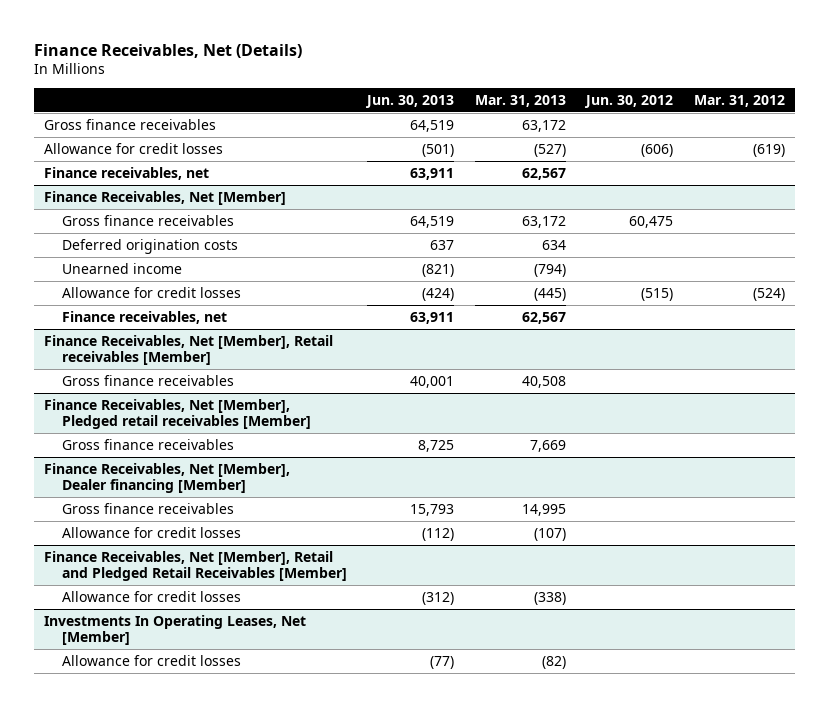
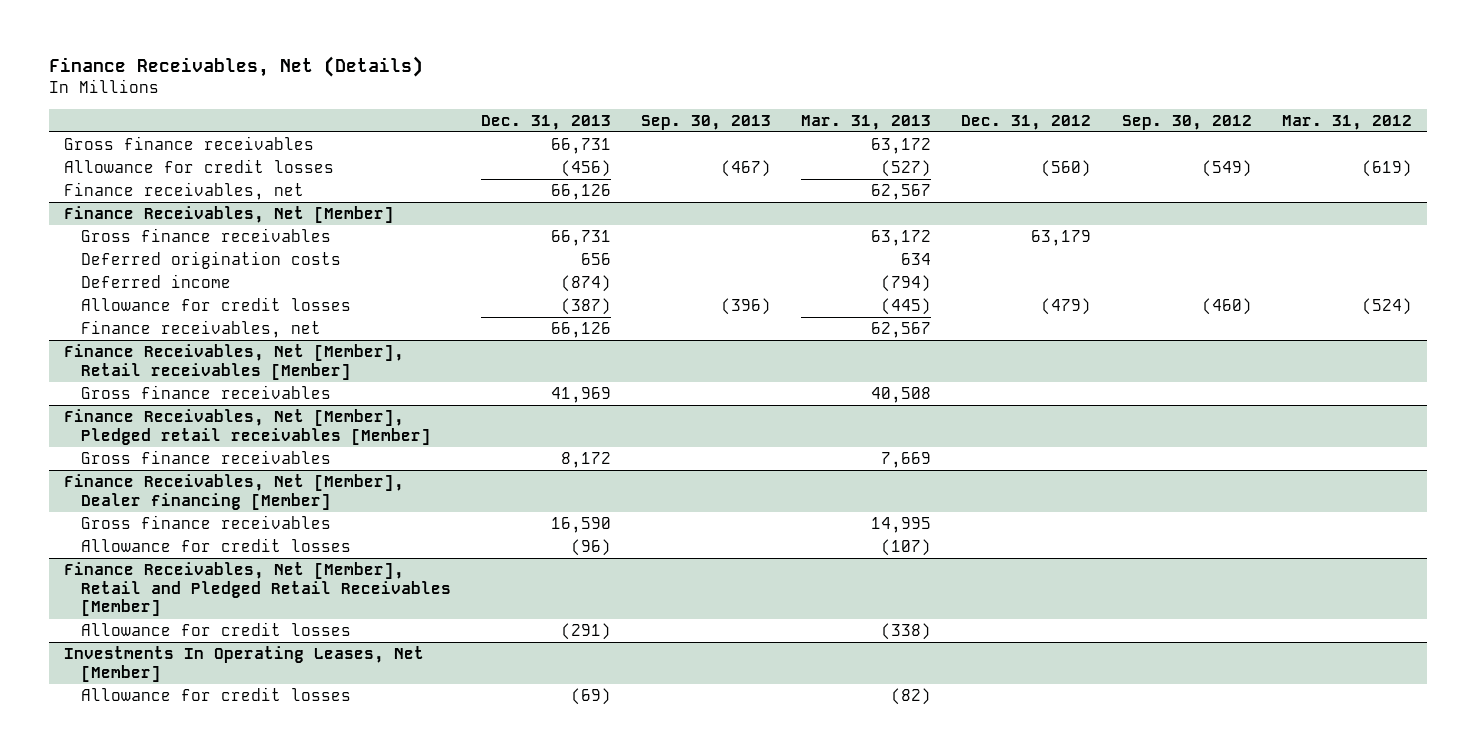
[365,94,455,108] Jun. 30, 2013 -> none
[584,94,674,108] Jun. 30, 2012 -> none
none -> [481,114,612,130] Dec. 31, 2013
none -> [641,114,772,130] Sep. 30, 2013
none -> [961,114,1092,130] Dec. 31, 2012
none -> [1121,114,1252,130] Sep. 30, 2012
[61,262,182,274] Unearned income -> [80,274,231,289] Deferred income

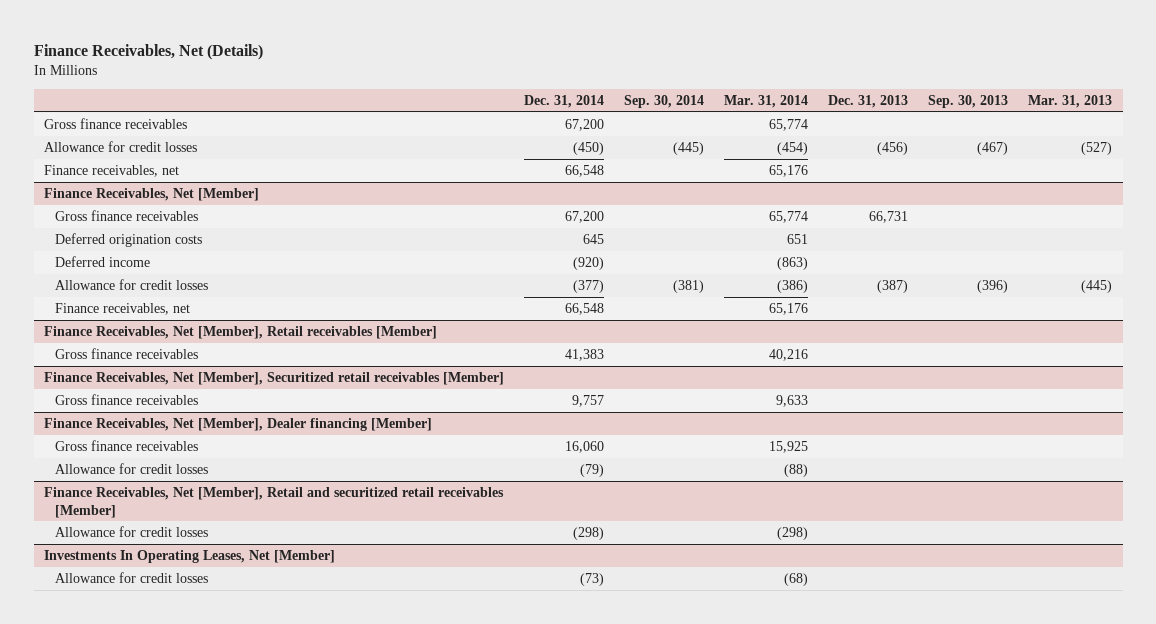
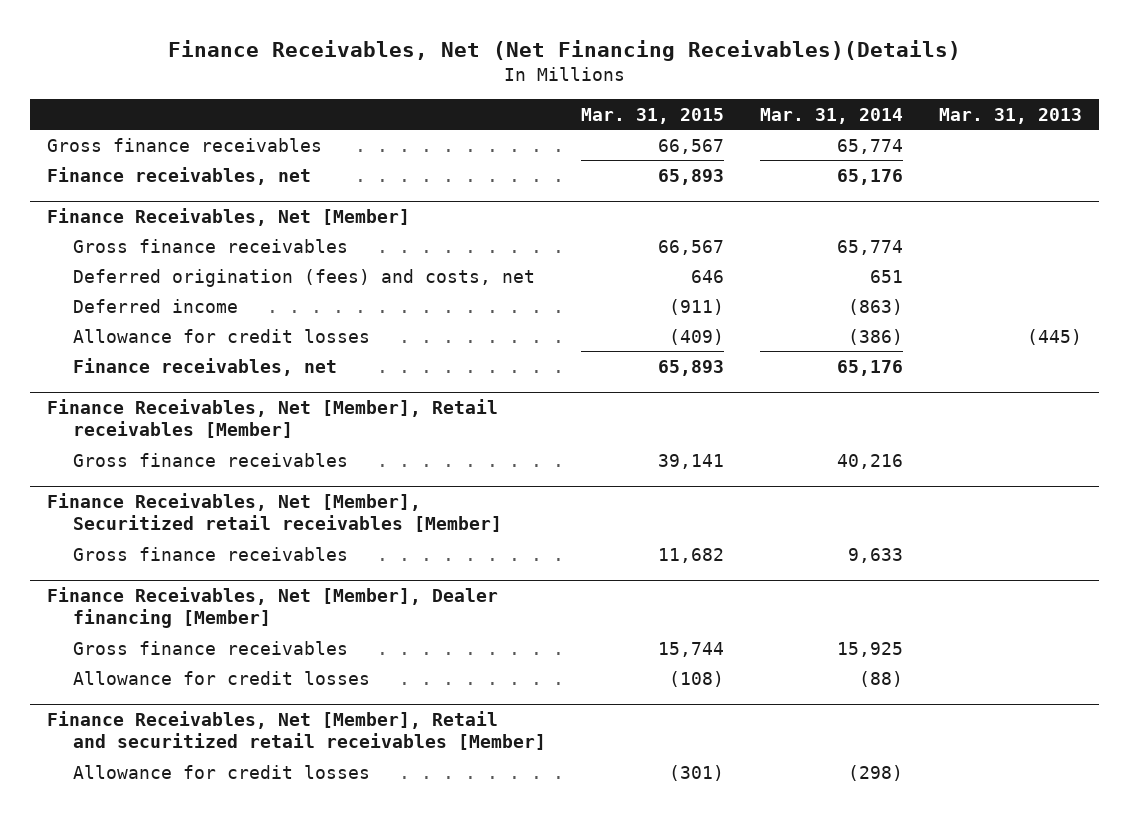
[33,43,263,60] Finance Receivables, Net (Details) -> [167,40,961,62] Finance Receivables, Net (Net Financing Receivables)(Details)
[524,94,605,108] Dec. 31, 2014 -> none
[624,94,705,108] Sep. 30, 2014 -> none
[828,94,909,108] Dec. 31, 2013 -> none
[928,94,1009,108] Sep. 30, 2013 -> none
none -> [581,107,725,124] Mar. 31, 2015
[44,140,198,152] Allowance for credit losses -> none
[55,232,203,247] Deferred origination costs -> [72,268,535,287] Deferred origination (fees) and costs, net
[44,549,336,563] Investments In Operating Leases, Net [Member] -> none
[55,571,209,583] Allowance for credit losses -> none

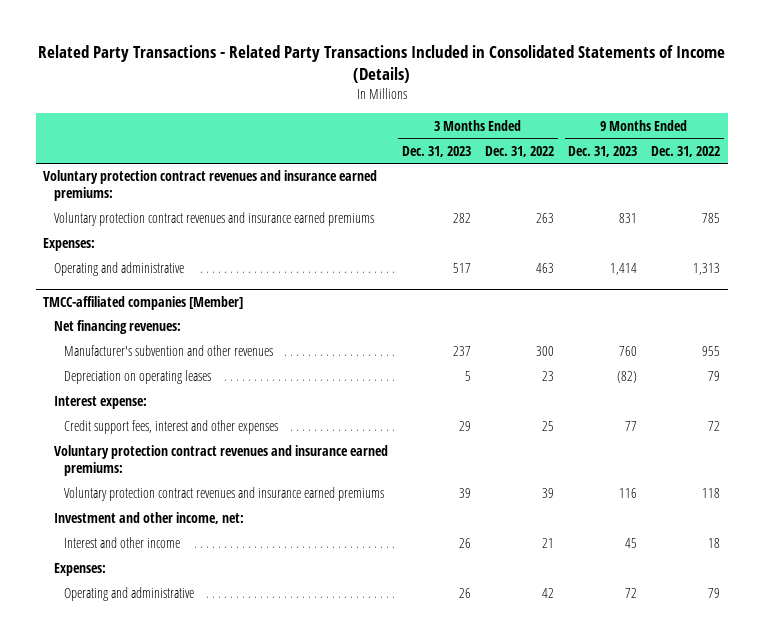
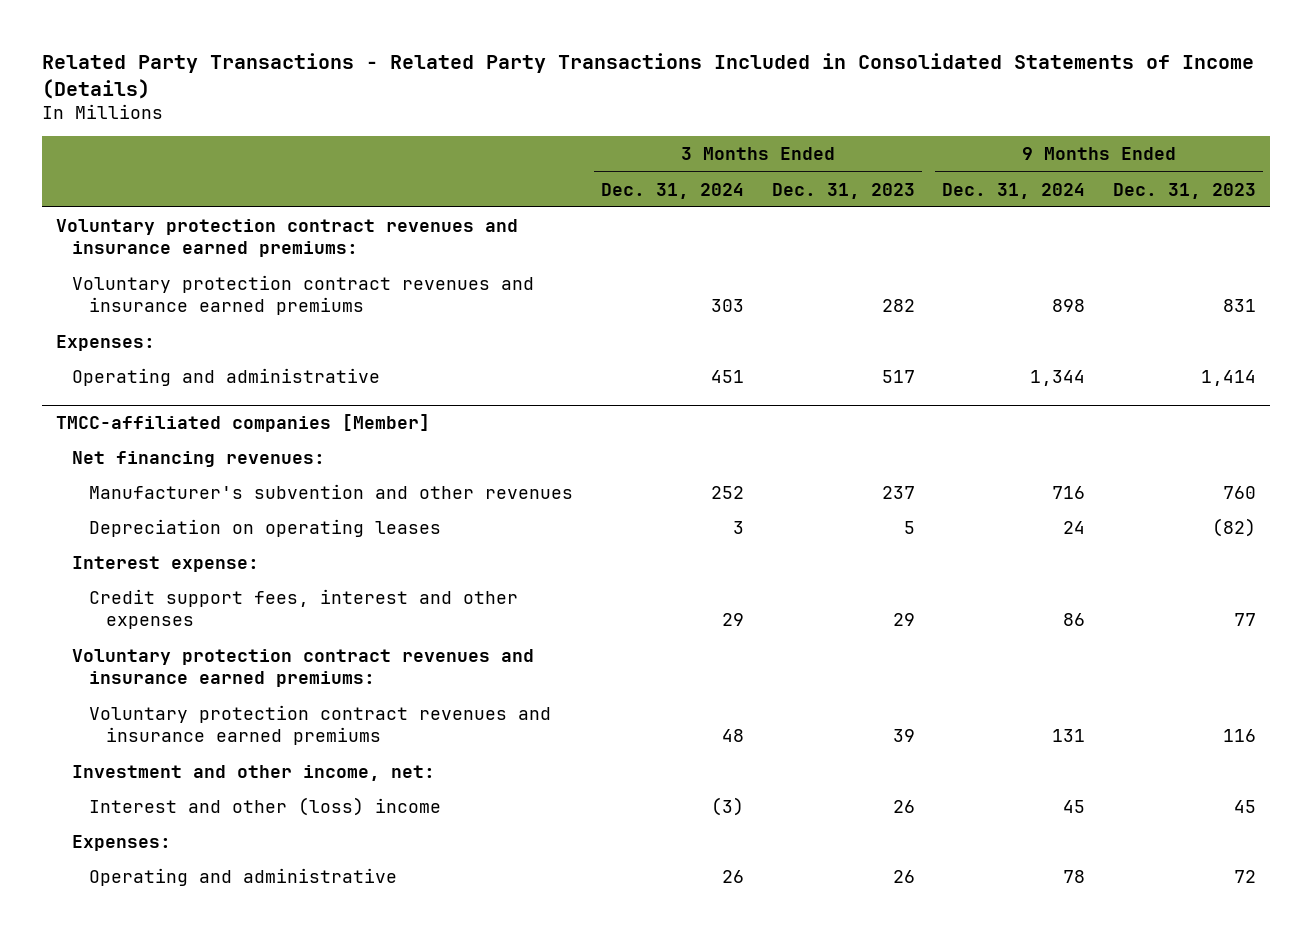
[485,145,555,157] Dec. 31, 2022 -> none
[651,145,721,157] Dec. 31, 2022 -> none
none -> [600,182,744,199] Dec. 31, 2024
none -> [942,182,1086,199] Dec. 31, 2024
[64,537,181,549] Interest and other income -> [88,796,441,816] Interest and other (loss) income

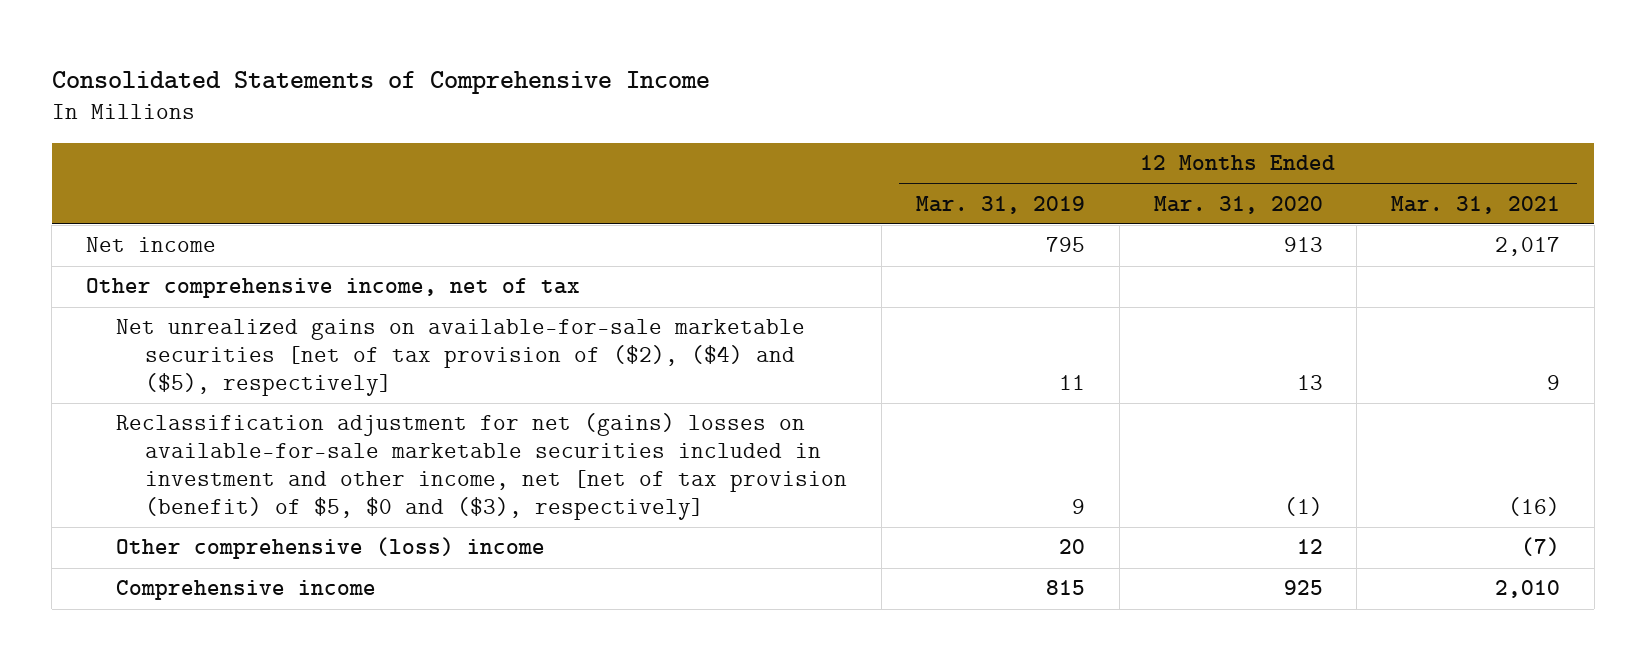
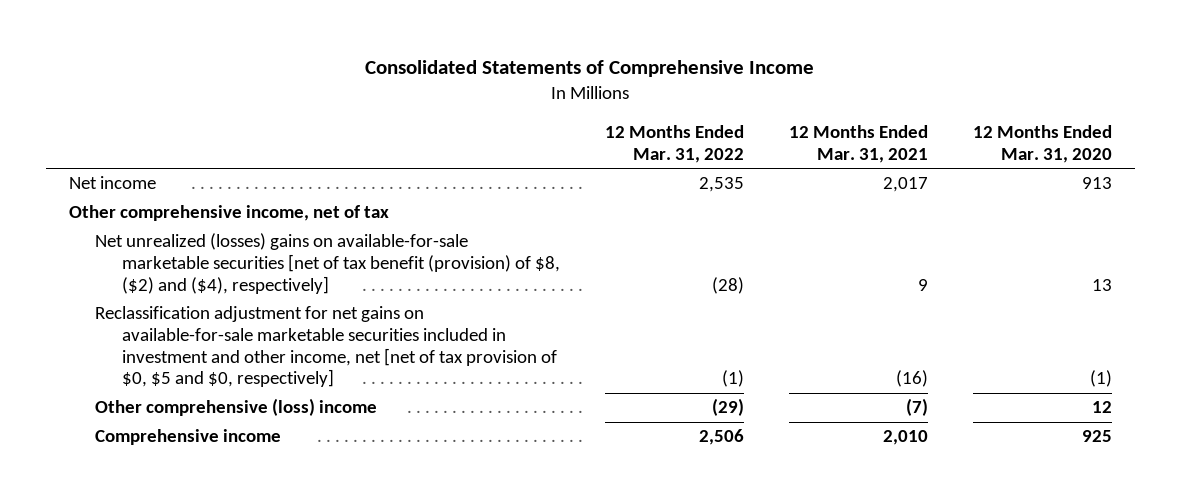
[915,195,1085,214] Mar. 31, 2019 -> none
none -> [605,125,745,163] 12 Months Ended Mar. 31, 2022
[115,319,805,396] Net unrealized gains on available-for-sale marketable securities [net of tax provision of ($2), ($4) and ($5), respectively] -> [95,233,560,294] Net unrealized (losses) gains on available-for-sale marketable securities [net of tax benefit (provision) of $8, ($2) and ($4), respectively]
[115,413,848,520] Reclassification adjustment for net (gains) losses on available-for-sale marketable securities included in investment and other income, net [net of tax provision (benefit) of $5, $0 and ($3), respectively] -> [95,306,557,388] Reclassification adjustment for net gains on available-for-sale marketable securities included in investment and other income, net [net of tax provision of $0, $5 and $0, respectively]

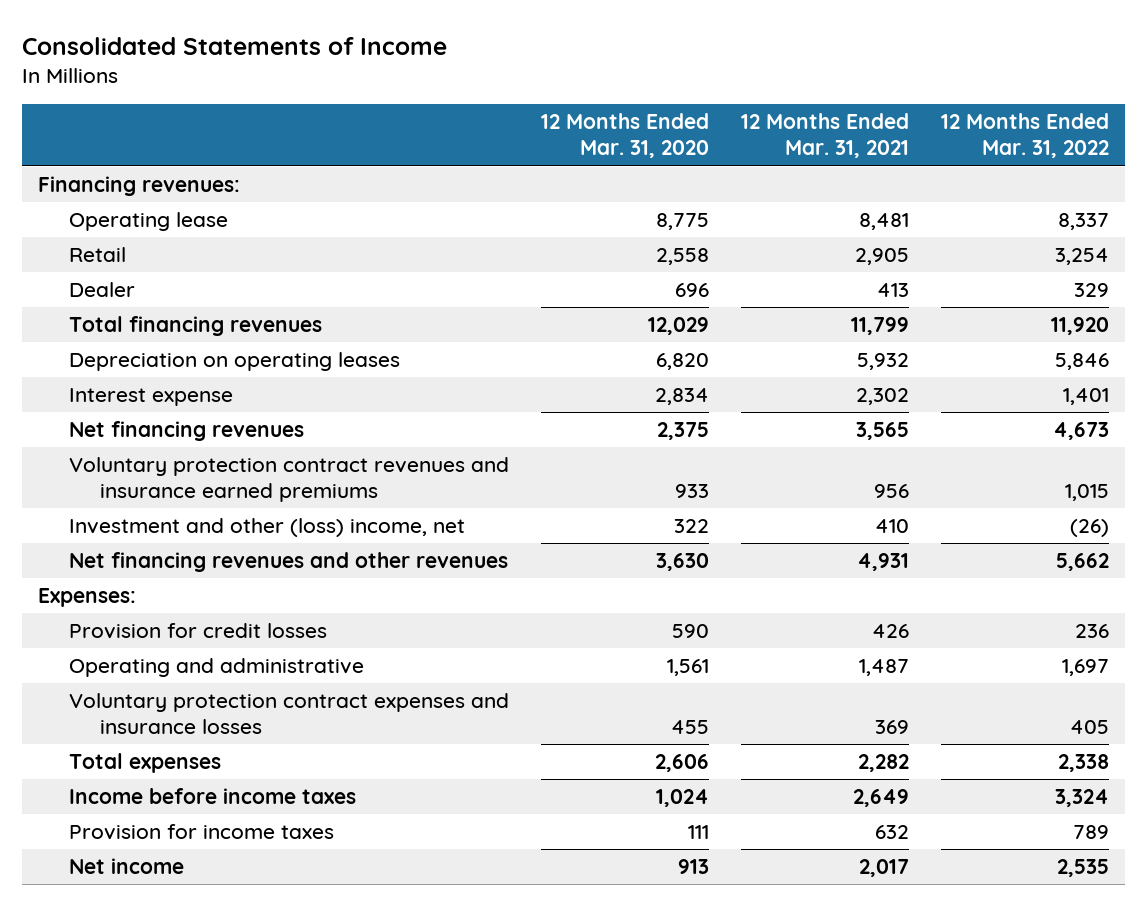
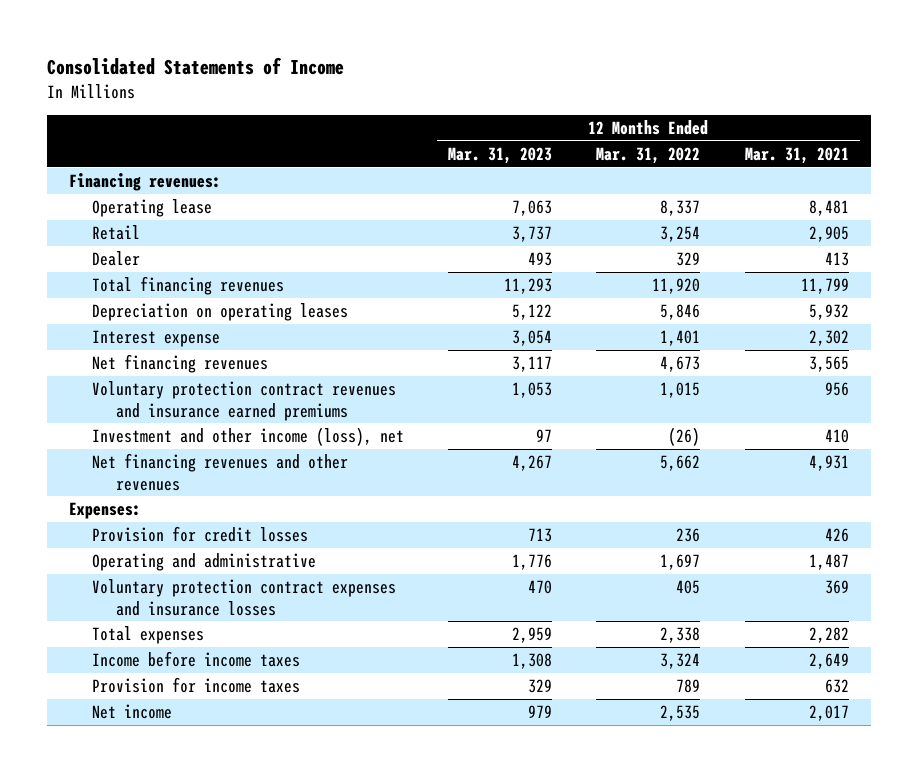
[540,113,709,159] 12 Months Ended Mar. 31, 2020 -> none
none -> [448,147,553,165] Mar. 31, 2023
[68,518,465,538] Investment and other (loss) income, net -> [92,427,405,447] Investment and other income (loss), net

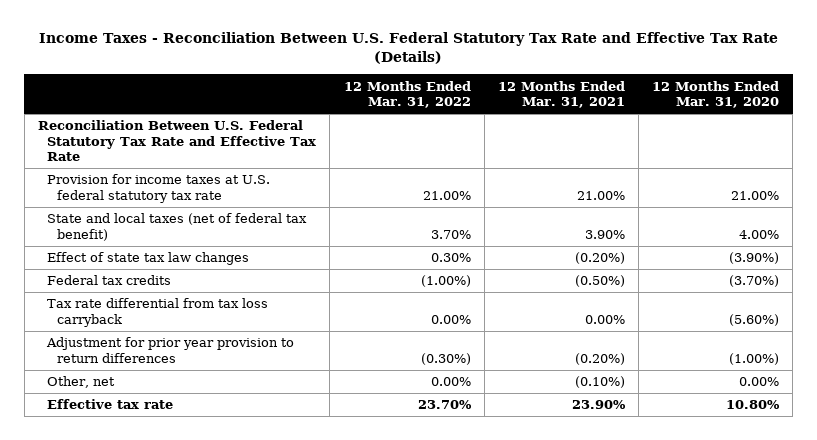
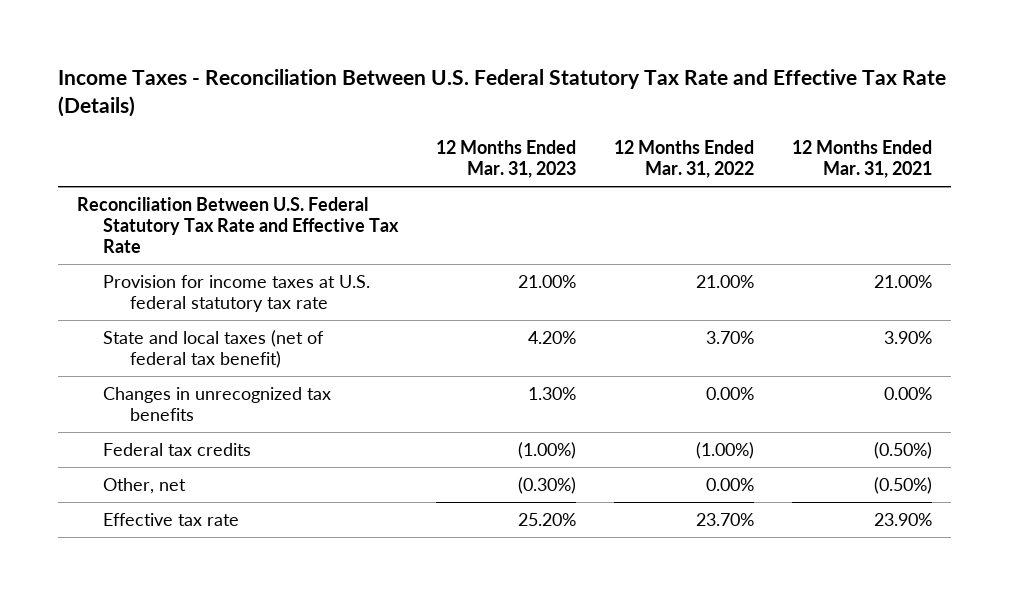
[652,80,780,109] 12 Months Ended Mar. 31, 2020 -> none
none -> [436,140,577,179] 12 Months Ended Mar. 31, 2023
[47,252,250,266] Effect of state tax law changes -> none
none -> [103,386,332,421] Changes in unrecognized tax benefits
[47,298,269,327] Tax rate differential from tax loss carryback -> none
[46,337,295,363] Adjustment for prior year provision to return differences -> none
[574,376,625,389] (0.10%) -> [874,476,933,494] (0.50%)

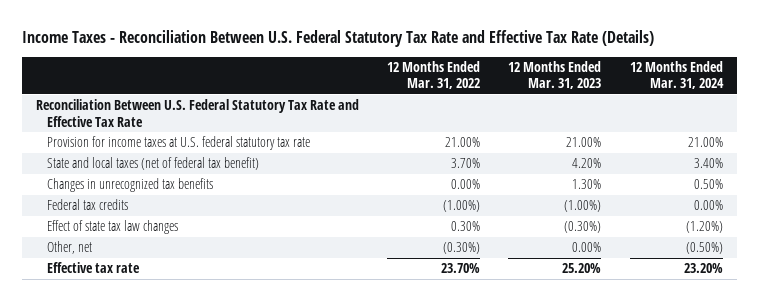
[792,140,933,179] 12 Months Ended Mar. 31, 2021 -> none
none -> [629,60,724,90] 12 Months Ended Mar. 31, 2024
none -> [46,220,178,235] Effect of state tax law changes
[518,476,577,494] (0.30%) -> [572,242,602,253] 0.00%
[706,477,755,491] 0.00% -> [443,242,481,255] (0.30%)

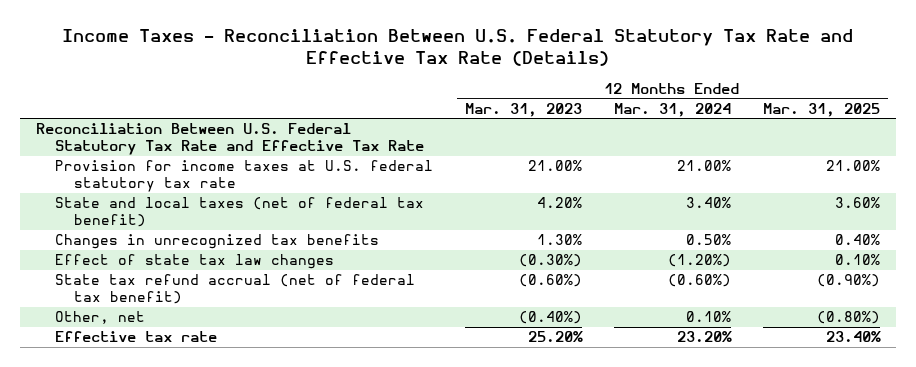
[387,60,481,90] 12 Months Ended Mar. 31, 2022 -> none
none -> [763,102,881,117] Mar. 31, 2025
[46,199,128,211] Federal tax credits -> none
none -> [54,274,415,305] State tax refund accrual (net of federal tax benefit)
[572,242,602,253] 0.00% -> [518,311,582,325] (0.40%)
[685,242,723,255] (0.50%) -> [685,311,731,323] 0.10%

